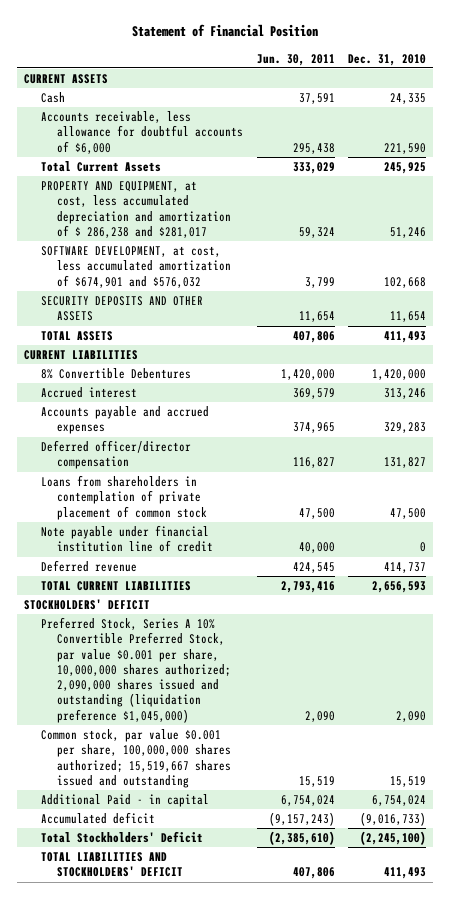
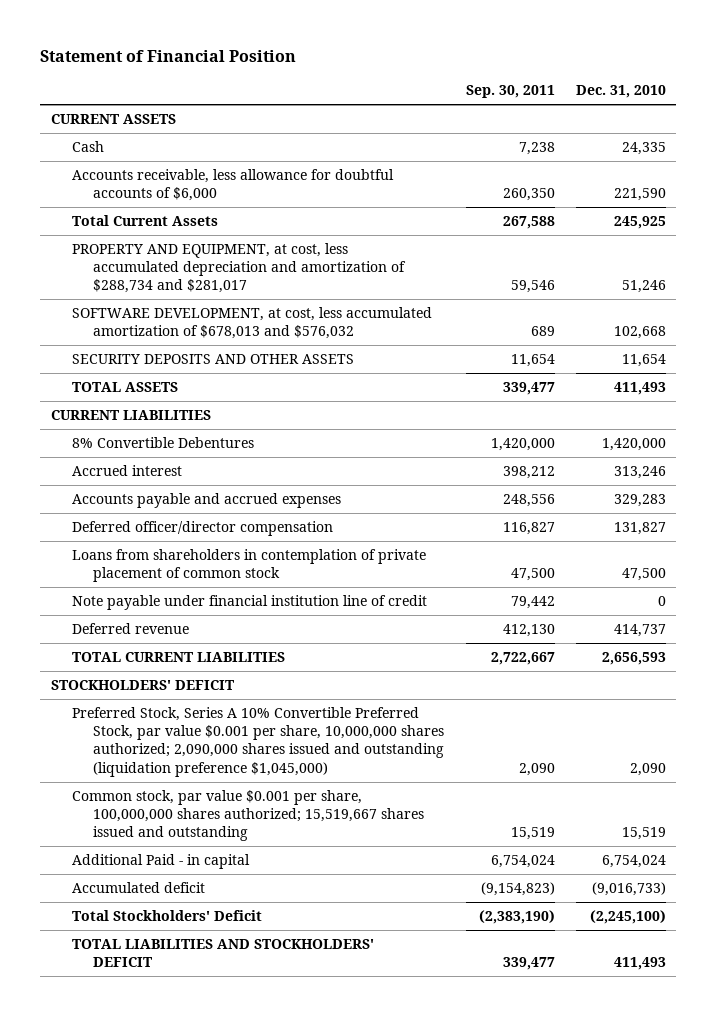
[256,53,335,66] Jun. 30, 2011 -> none
none -> [465,85,555,99] Sep. 30, 2011
[40,180,232,238] PROPERTY AND EQUIPMENT, at cost, less accumulated depreciation and amortization of $ 286,238 and $281,017 -> [72,243,407,294] PROPERTY AND EQUIPMENT, at cost, less accumulated depreciation and amortization of $288,734 and $281,017
[40,245,232,288] SOFTWARE DEVELOPMENT, at cost, less accumulated amortization of $674,901 and $576,032 -> [72,307,433,340] SOFTWARE DEVELOPMENT, at cost, less accumulated amortization of $678,013 and $576,032

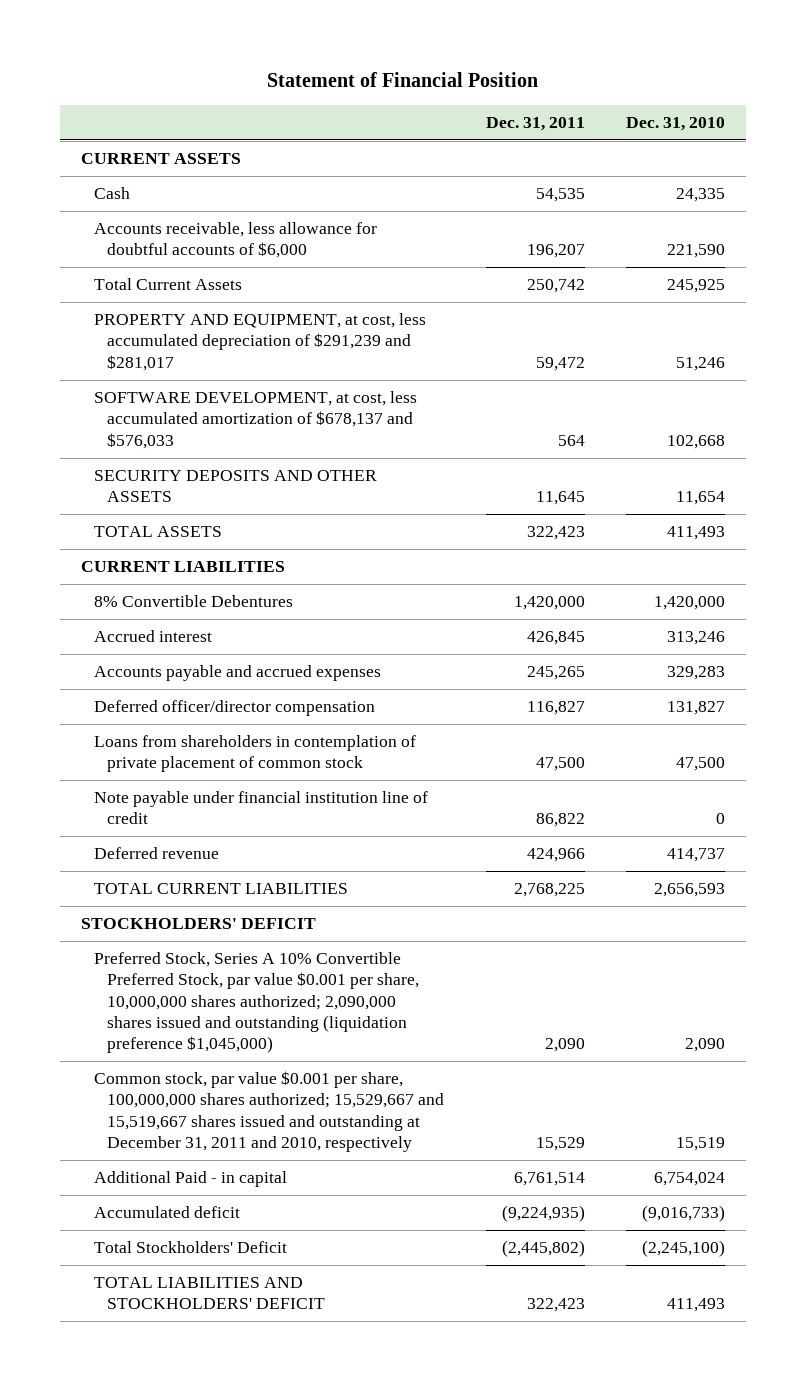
[465,85,555,99] Sep. 30, 2011 -> none
none -> [485,116,585,131] Dec. 31, 2011
[72,243,407,294] PROPERTY AND EQUIPMENT, at cost, less accumulated depreciation and amortization of $288,734 and $281,017 -> [94,313,427,371] PROPERTY AND EQUIPMENT, at cost, less accumulated depreciation of $291,239 and $281,017
[72,307,433,340] SOFTWARE DEVELOPMENT, at cost, less accumulated amortization of $678,013 and $576,032 -> [94,391,418,449] SOFTWARE DEVELOPMENT, at cost, less accumulated amortization of $678,137 and $576,033
[72,790,425,842] Common stock, par value $0.001 per share, 100,000,000 shares authorized; 15,519,667 shares issued and outstanding -> [94,1071,445,1153] Common stock, par value $0.001 per share, 100,000,000 shares authorized; 15,529,667 and 15,519,667 shares issued and outstanding at December 31, 2011 and 2010, respectively

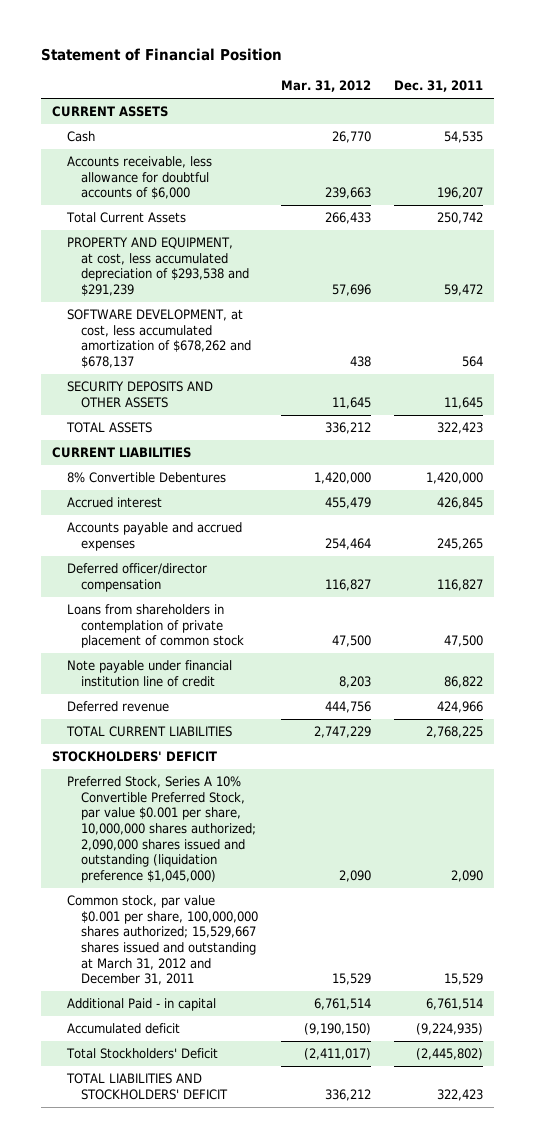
[626,116,726,131] Dec. 31, 2010 -> none
none -> [281,80,372,93] Mar. 31, 2012
[94,313,427,371] PROPERTY AND EQUIPMENT, at cost, less accumulated depreciation of $291,239 and $281,017 -> [66,237,250,297] PROPERTY AND EQUIPMENT, at cost, less accumulated depreciation of $293,538 and $291,239
[94,391,418,449] SOFTWARE DEVELOPMENT, at cost, less accumulated amortization of $678,137 and $576,033 -> [66,309,252,369] SOFTWARE DEVELOPMENT, at cost, less accumulated amortization of $678,262 and $678,137
[94,1071,445,1153] Common stock, par value $0.001 per share, 100,000,000 shares authorized; 15,529,667 and 15,519,667 shares issued and outstanding at December 31, 2011 and 2010, respectively -> [66,895,259,986] Common stock, par value $0.001 per share, 100,000,000 shares authorized; 15,529,667 shares issued and outstanding at March 31, 2012 and December 31, 2011

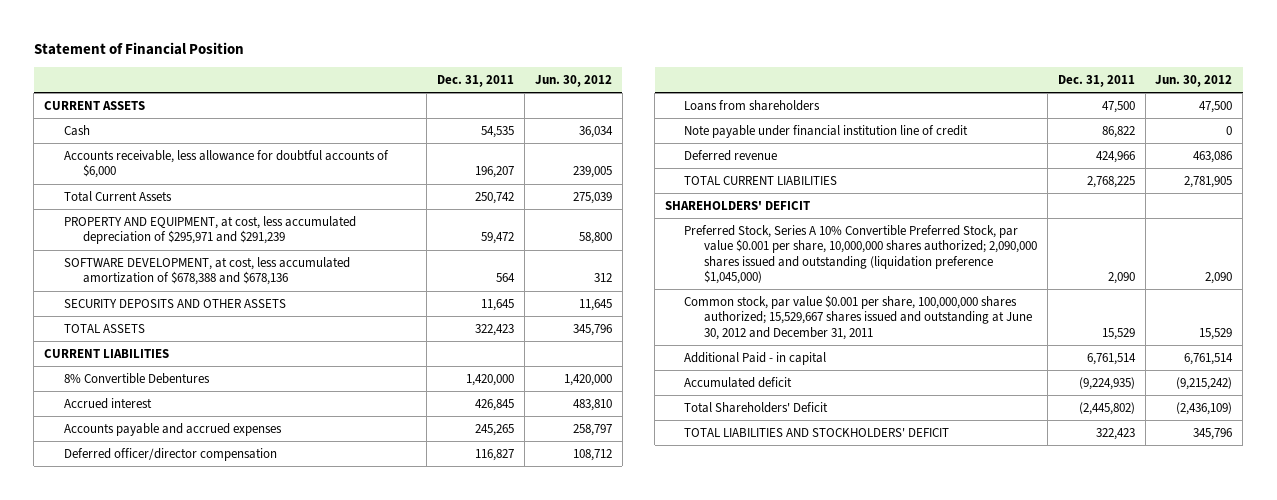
[281,80,372,93] Mar. 31, 2012 -> none
none -> [534,74,612,87] Jun. 30, 2012
[66,237,250,297] PROPERTY AND EQUIPMENT, at cost, less accumulated depreciation of $293,538 and $291,239 -> [63,215,356,245] PROPERTY AND EQUIPMENT, at cost, less accumulated depreciation of $295,971 and $291,239
[66,309,252,369] SOFTWARE DEVELOPMENT, at cost, less accumulated amortization of $678,262 and $678,137 -> [63,256,350,286] SOFTWARE DEVELOPMENT, at cost, less accumulated amortization of $678,388 and $678,136
[66,604,245,649] Loans from shareholders in contemplation of private placement of common stock -> [684,99,821,111] Loans from shareholders
[51,751,217,763] STOCKHOLDERS' DEFICIT -> [664,200,810,210] SHAREHOLDERS' DEFICIT
[66,895,259,986] Common stock, par value $0.001 per share, 100,000,000 shares authorized; 15,529,667 shares issued and outstanding at March 31, 2012 and December 31, 2011 -> [684,294,1033,340] Common stock, par value $0.001 per share, 100,000,000 shares authorized; 15,529,667 shares issued and outstanding at June 30, 2012 and December 31, 2011
[65,1048,218,1060] Total Stockholders' Deficit -> [684,401,829,413] Total Shareholders' Deficit

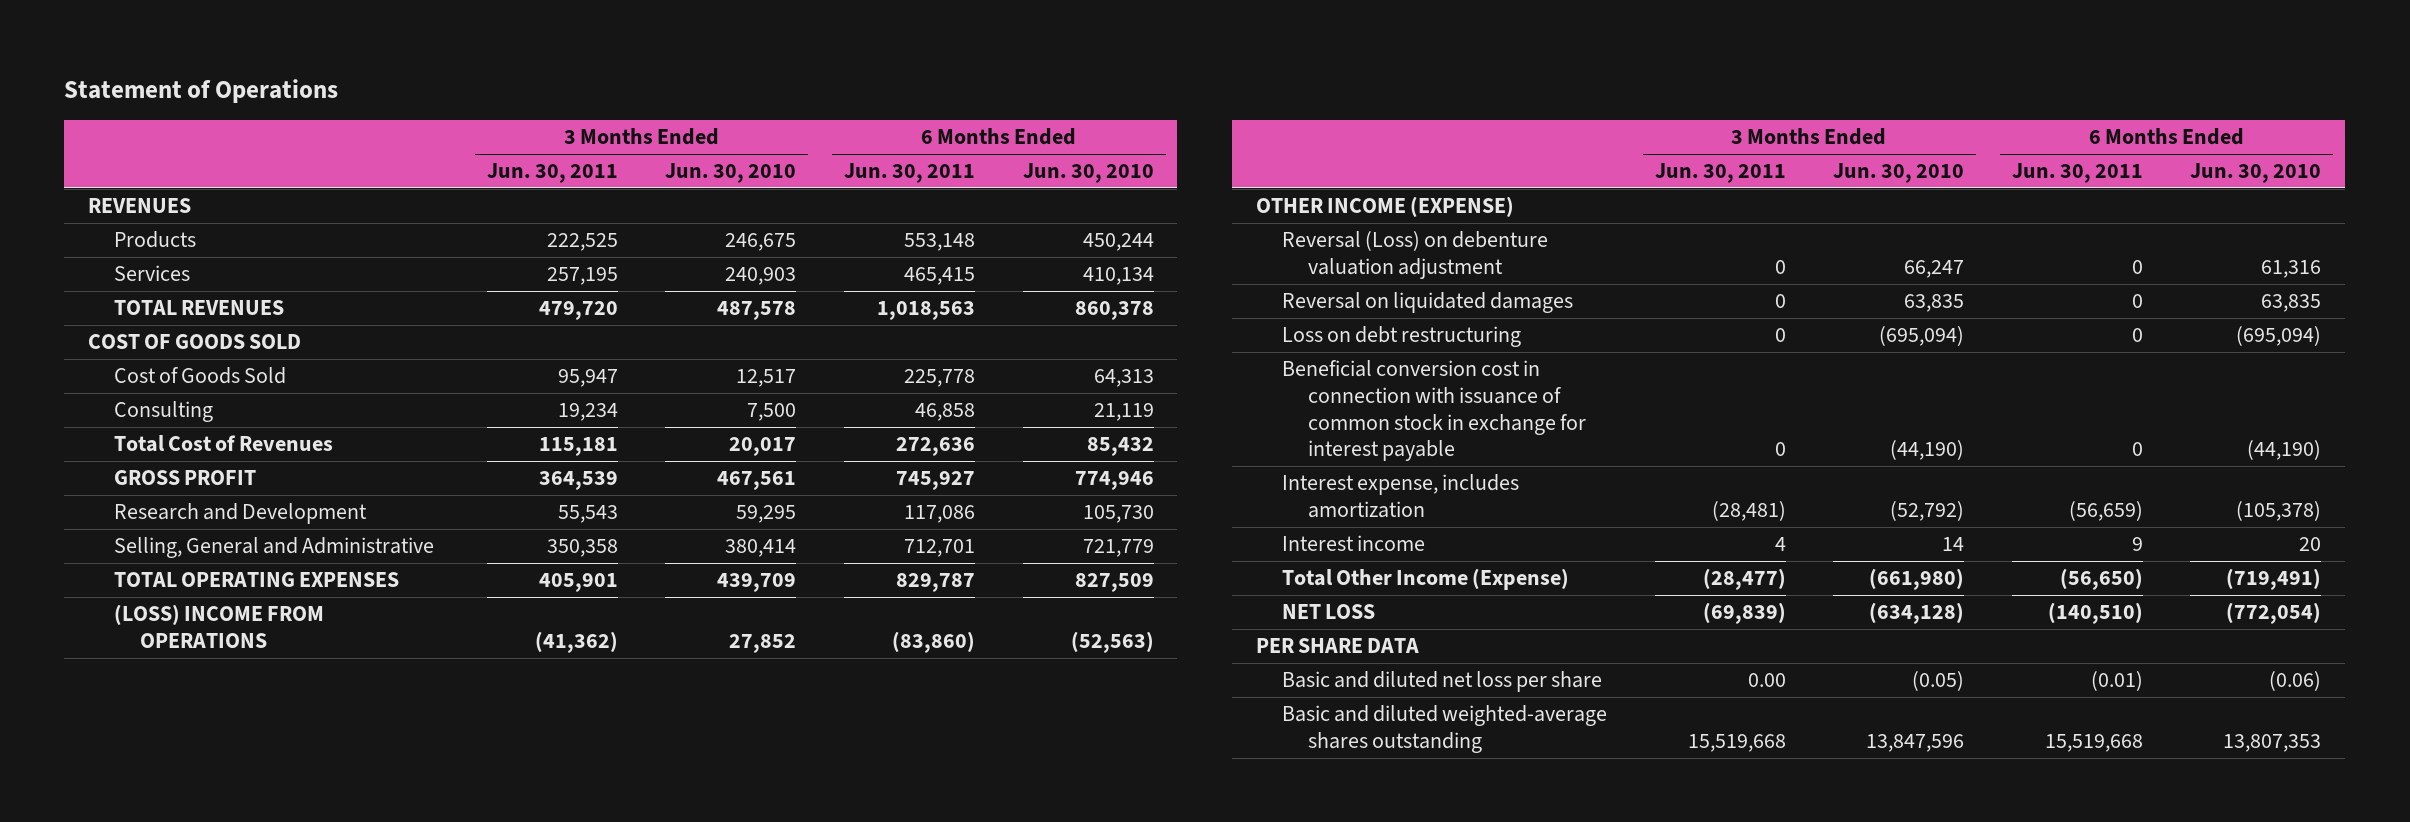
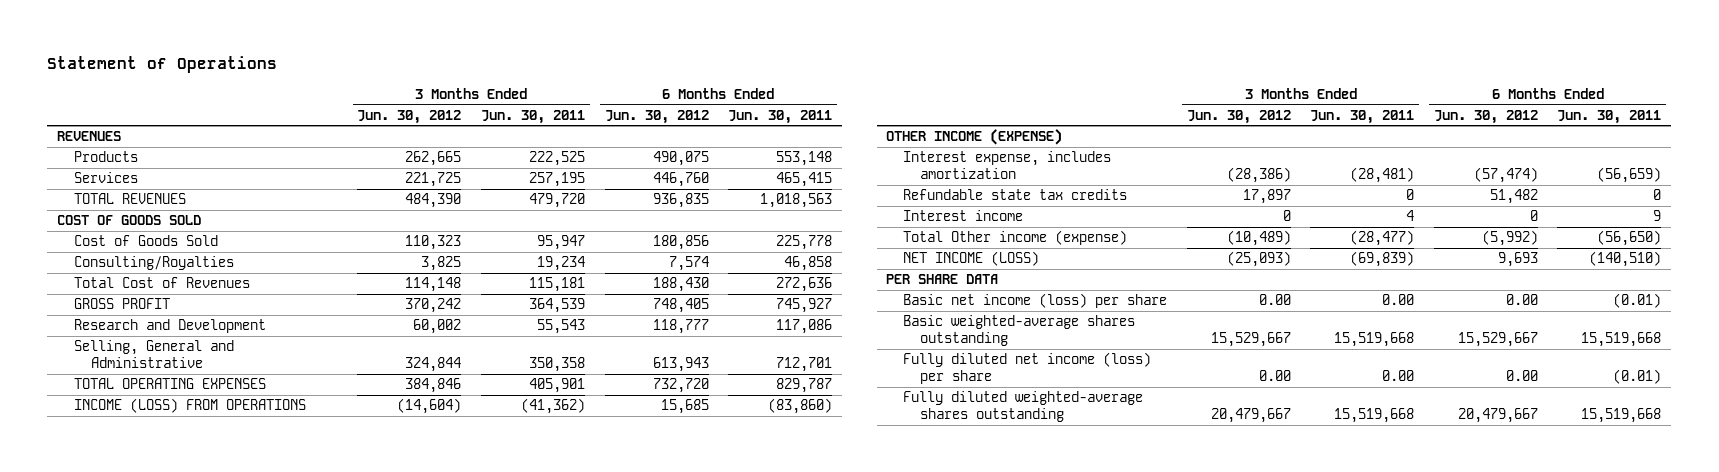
[665,163,797,184] Jun. 30, 2010 -> none
[1022,163,1154,184] Jun. 30, 2010 -> none
none -> [357,109,462,124] Jun. 30, 2012
none -> [604,109,709,124] Jun. 30, 2012
[114,401,214,423] Consulting -> [73,256,234,271] Consulting/Royalties
[114,604,325,648] (LOSS) INCOME FROM OPERATIONS -> [73,398,306,414] INCOME (LOSS) FROM OPERATIONS
[1281,231,1548,279] Reversal (Loss) on debenture valuation adjustment -> none
[1281,292,1573,314] Reversal on liquidated damages -> none
[1281,326,1521,348] Loss on debt restructuring -> none
[1281,360,1586,462] Beneficial conversion cost in connection with issuance of common stock in exchange for interest payable -> none
none -> [903,189,1128,201] Refundable state tax credits
[1281,568,1569,591] Total Other Income (Expense) -> [903,230,1128,246] Total Other income (expense)
[1281,604,1375,620] NET LOSS -> [903,251,1040,267] NET INCOME (LOSS)
none -> [903,293,1168,309] Basic net income (loss) per share
none -> [903,315,1136,347] Basic weighted-average shares outstanding
[1281,671,1602,693] Basic and diluted net loss per share -> [903,352,1152,385] Fully diluted net income (loss) per share
[1281,705,1607,753] Basic and diluted weighted-average shares outstanding -> [903,391,1144,423] Fully diluted weighted-average shares outstanding

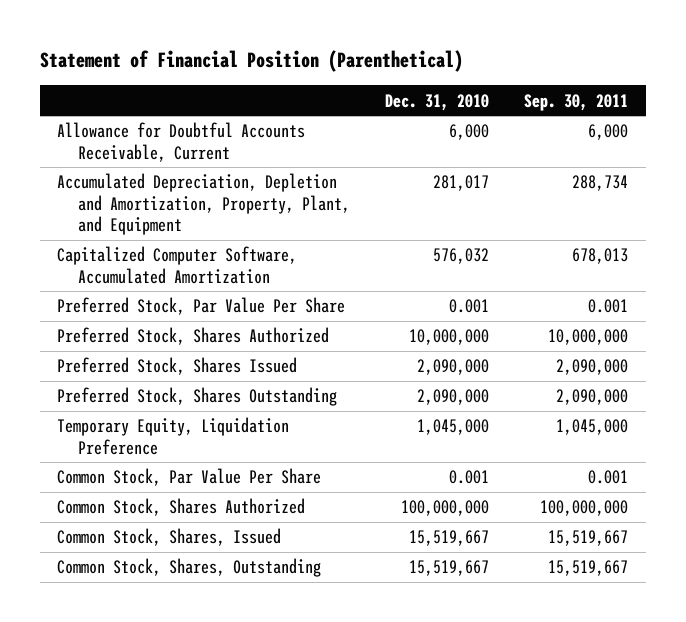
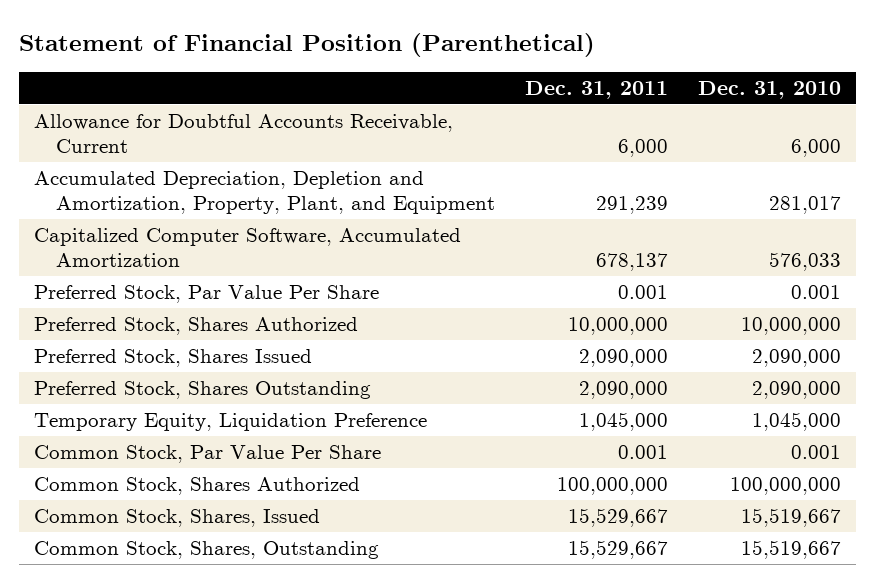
[524,93,629,111] Sep. 30, 2011 -> none
none -> [525,80,669,99] Dec. 31, 2011
[433,248,490,265] 576,032 -> [769,251,842,271] 576,033

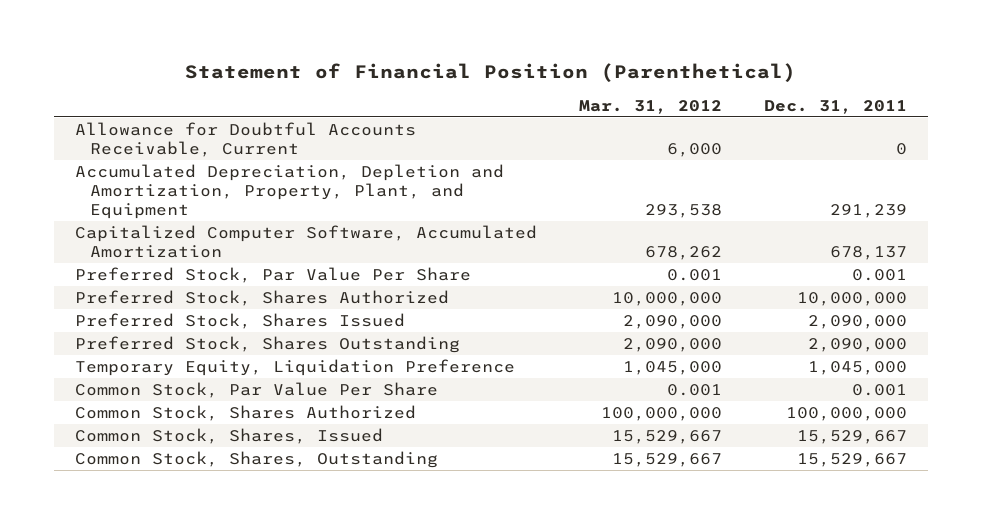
[698,80,842,99] Dec. 31, 2010 -> none
none -> [578,99,722,114] Mar. 31, 2012
[618,138,669,157] 6,000 -> [895,142,907,155] 0

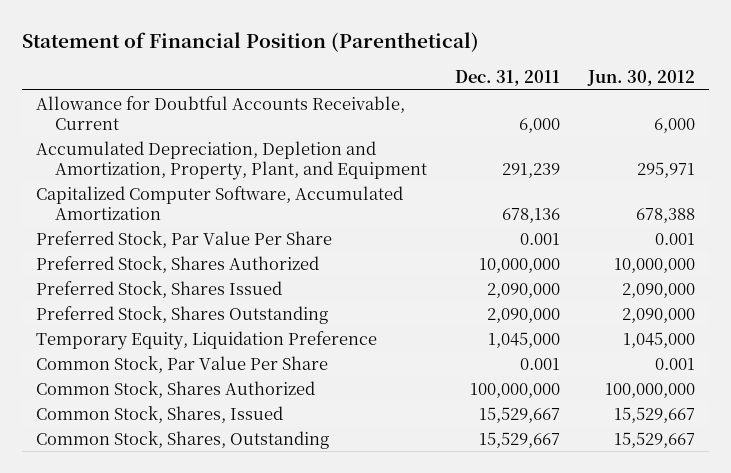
[578,99,722,114] Mar. 31, 2012 -> none
none -> [586,70,695,87] Jun. 30, 2012
[895,142,907,155] 0 -> [518,117,560,133] 6,000
[829,245,907,260] 678,137 -> [501,207,560,223] 678,136

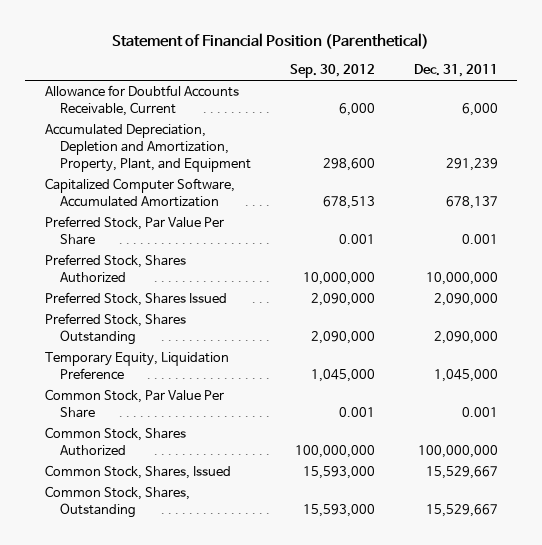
[586,70,695,87] Jun. 30, 2012 -> none
none -> [289,64,375,79] Sep. 30, 2012
[501,207,560,223] 678,136 -> [445,196,498,210] 678,137

